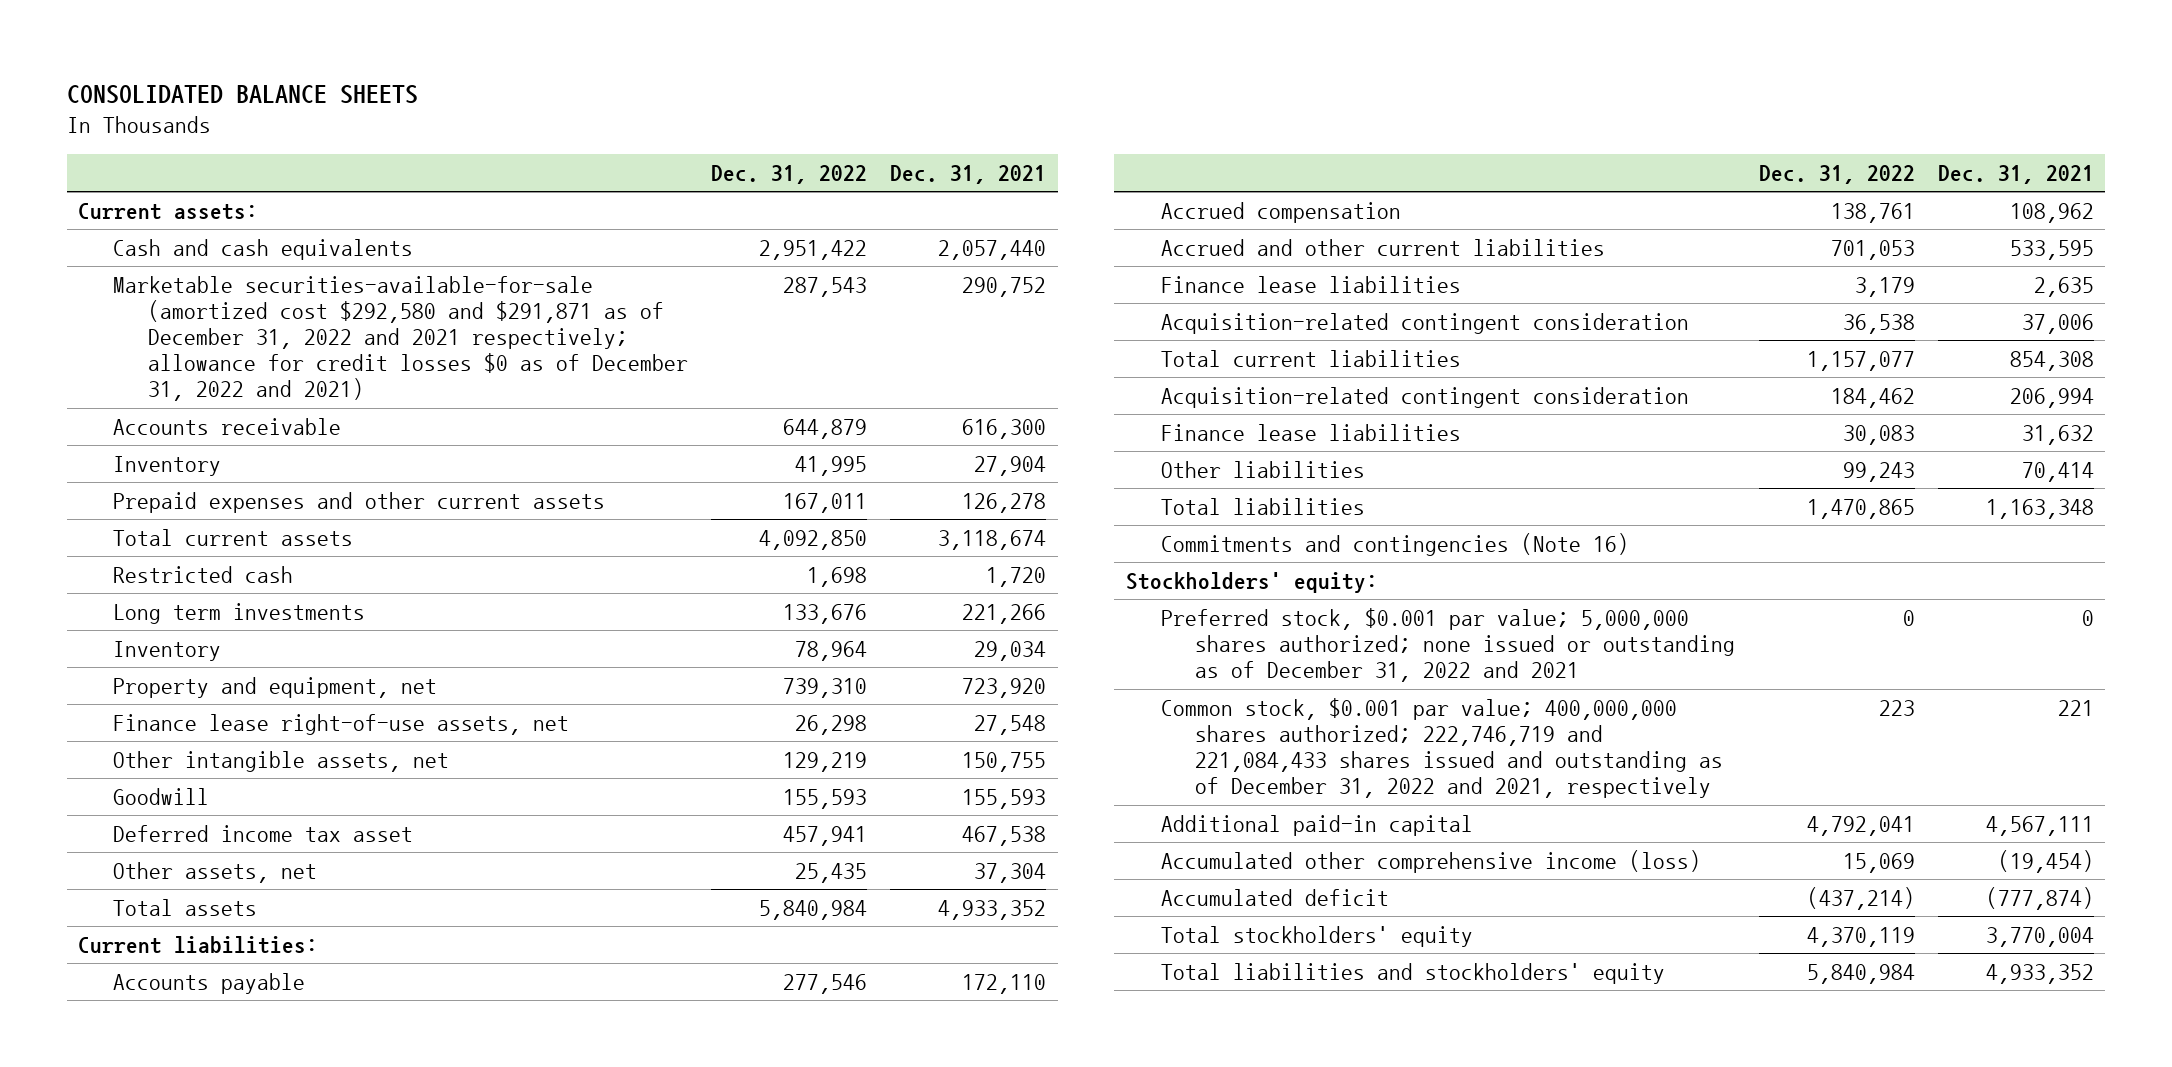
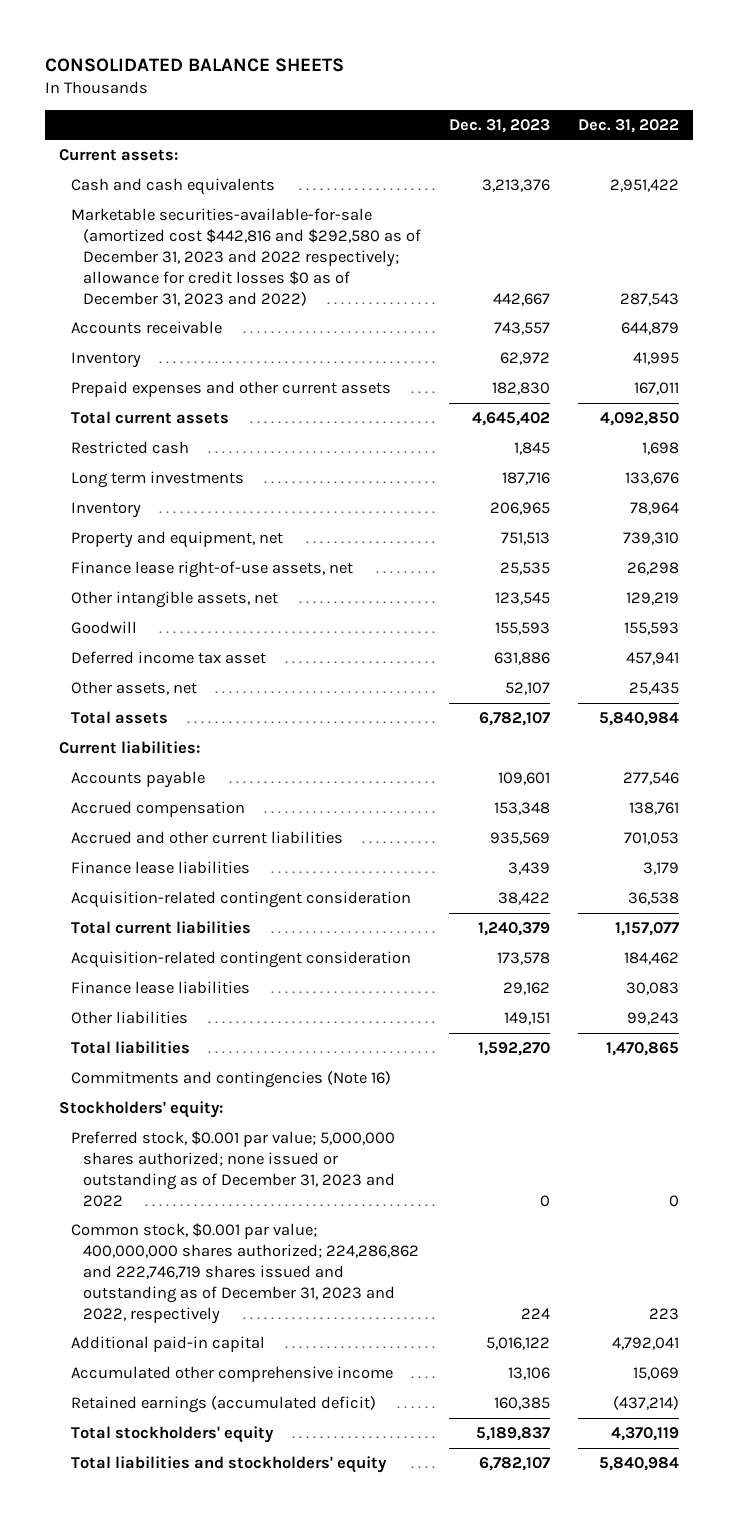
[890,164,1047,184] Dec. 31, 2021 -> none
none -> [449,118,551,133] Dec. 31, 2023
[113,275,689,402] Marketable securities-available-for-sale (amortized cost $292,580 and $291,871 as of December 31, 2022 and 2021 respectively; allowance for credit losses $0 as of December 31, 2022 and 2021) -> [71,207,422,306] Marketable securities-available-for-sale (amortized cost $442,816 and $292,580 as of December 31, 2023 and 2022 respectively; allowance for credit losses $0 as of December 31, 2023 and 2022)
[1160,607,1736,683] Preferred stock, $0.001 par value; 5,000,000 shares authorized; none issued or outstanding as of December 31, 2022 and 2021 -> [71,1130,396,1207] Preferred stock, $0.001 par value; 5,000,000 shares authorized; none issued or outstanding as of December 31, 2023 and 2022
[1160,697,1724,799] Common stock, $0.001 par value; 400,000,000 shares authorized; 222,746,719 and 221,084,433 shares issued and outstanding as of December 31, 2022 and 2021, respectively -> [71,1222,420,1324] Common stock, $0.001 par value; 400,000,000 shares authorized; 224,286,862 and 222,746,719 shares issued and outstanding as of December 31, 2023 and 2022, respectively
[1160,849,1701,873] Accumulated other comprehensive income (loss) -> [71,1365,394,1382] Accumulated other comprehensive income
[1160,888,1389,906] Accumulated deficit -> [71,1395,377,1413] Retained earnings (accumulated deficit)

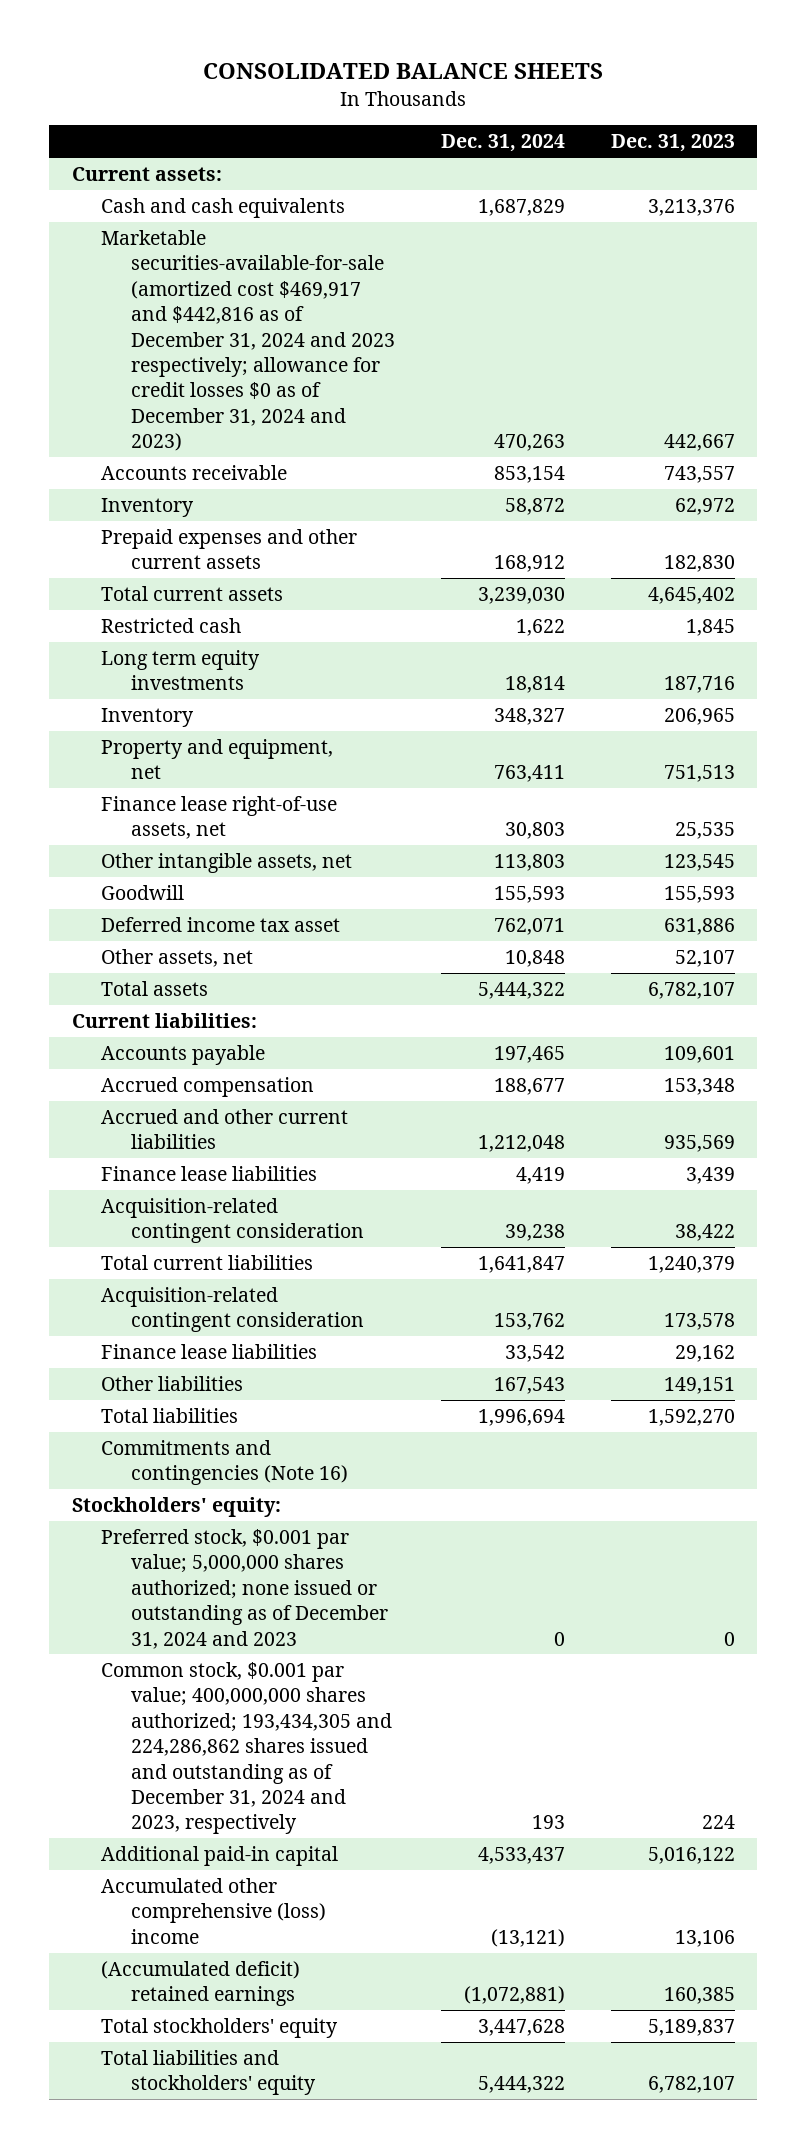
[578,118,680,133] Dec. 31, 2022 -> none
none -> [440,134,565,153] Dec. 31, 2024
[71,207,422,306] Marketable securities-available-for-sale (amortized cost $442,816 and $292,580 as of December 31, 2023 and 2022 respectively; allowance for credit losses $0 as of December 31, 2023 and 2022) -> [101,229,395,452] Marketable securities-available-for-sale (amortized cost $469,917 and $442,816 as of December 31, 2024 and 2023 respectively; allowance for credit losses $0 as of December 31, 2024 and 2023)
[71,470,245,488] Long term investments -> [101,649,261,691] Long term equity investments
[71,1130,396,1207] Preferred stock, $0.001 par value; 5,000,000 shares authorized; none issued or outstanding as of December 31, 2023 and 2022 -> [101,1528,388,1649] Preferred stock, $0.001 par value; 5,000,000 shares authorized; none issued or outstanding as of December 31, 2024 and 2023
[71,1222,420,1324] Common stock, $0.001 par value; 400,000,000 shares authorized; 224,286,862 and 222,746,719 shares issued and outstanding as of December 31, 2023 and 2022, respectively -> [101,1661,392,1835] Common stock, $0.001 par value; 400,000,000 shares authorized; 193,434,305 and 224,286,862 shares issued and outstanding as of December 31, 2024 and 2023, respectively
[71,1365,394,1382] Accumulated other comprehensive income -> [101,1877,326,1944] Accumulated other comprehensive (loss) income
[71,1395,377,1413] Retained earnings (accumulated deficit) -> [101,1960,301,2007] (Accumulated deficit) retained earnings

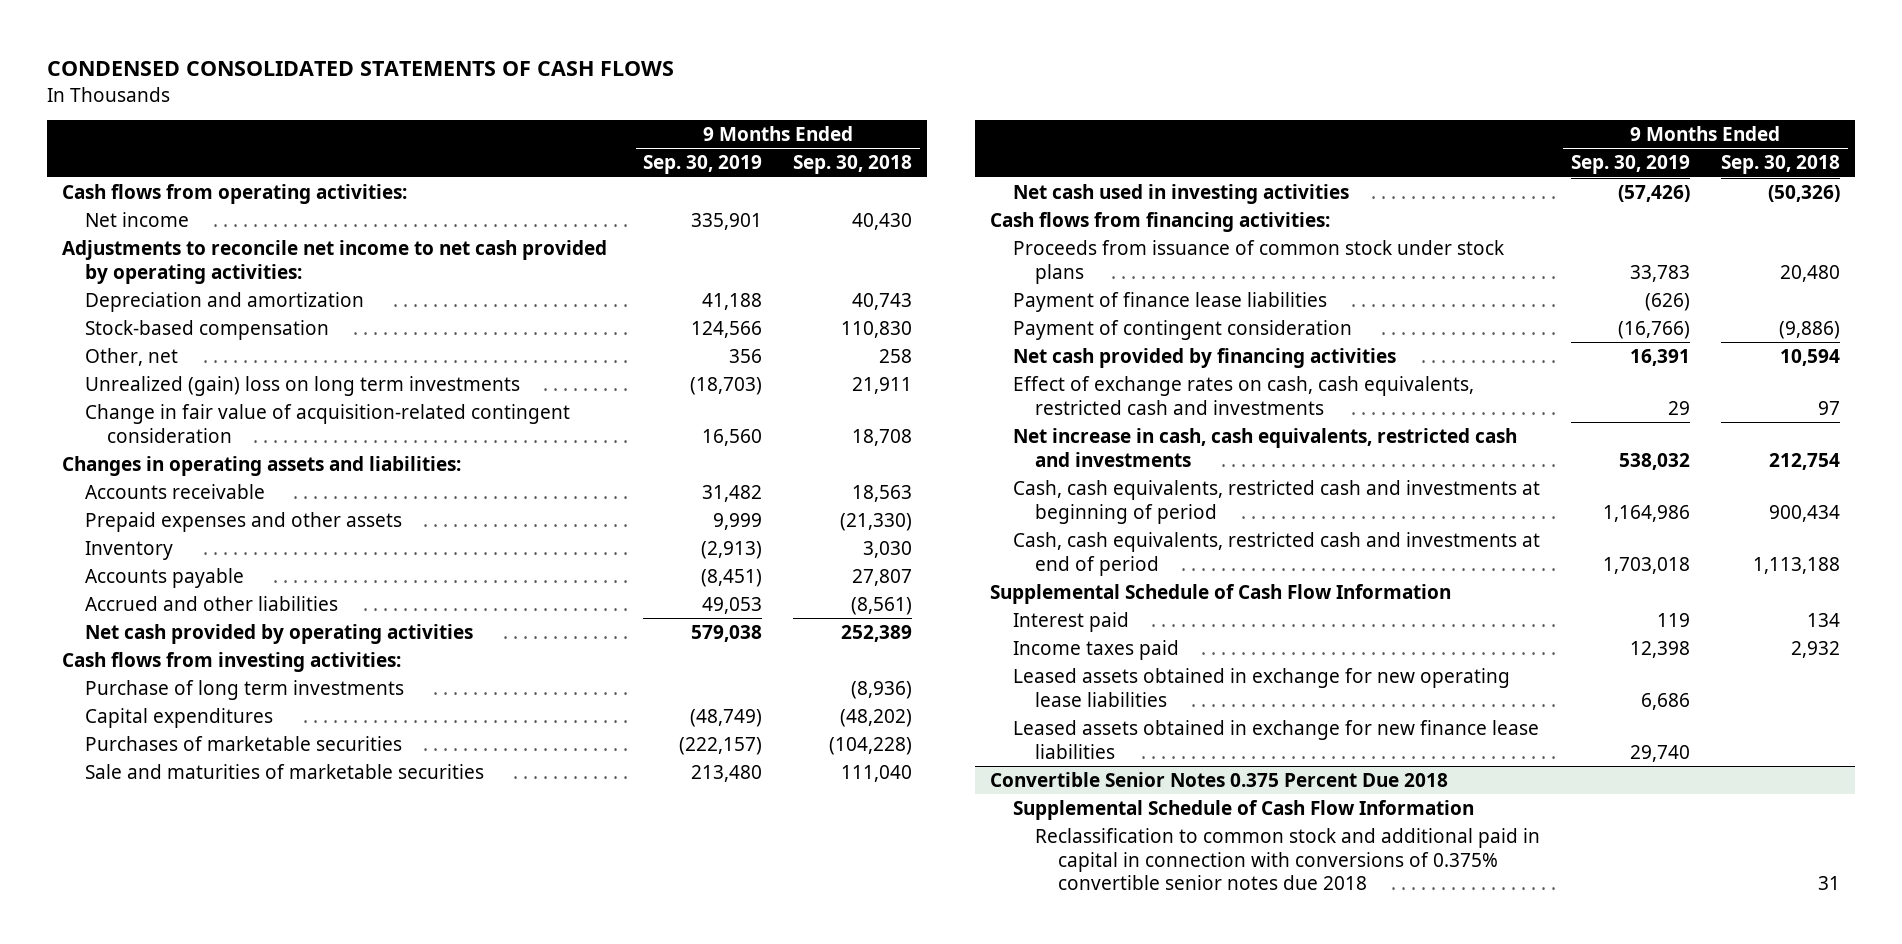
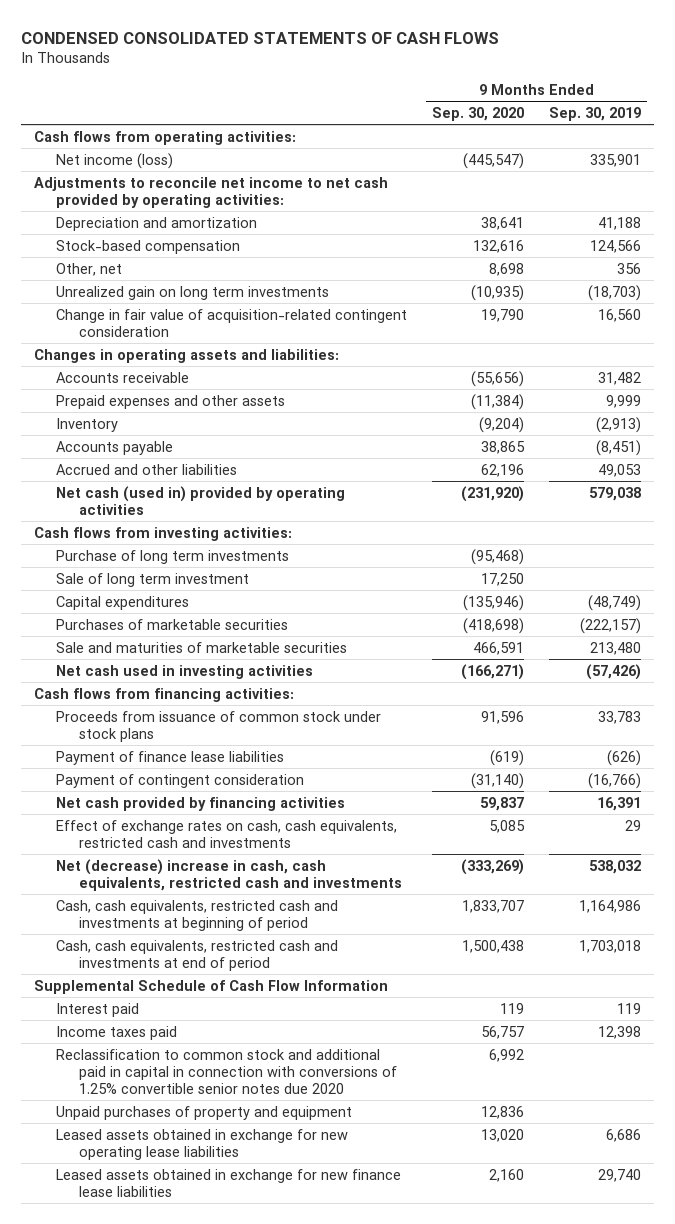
[792,155,912,175] Sep. 30, 2018 -> none
none -> [432,106,525,121] Sep. 30, 2020
[84,211,189,227] Net income -> [56,152,174,169] Net income (loss)
[84,375,520,396] Unrealized (gain) loss on long term investments -> [56,285,330,300] Unrealized gain on long term investments
[84,623,473,644] Net cash provided by operating activities -> [56,485,346,515] Net cash (used in) provided by operating activities
none -> [56,572,250,587] Sale of long term investment
[1012,427,1517,467] Net increase in cash, cash equivalents, restricted cash and investments -> [56,858,403,891] Net (decrease) increase in cash, cash equivalents, restricted cash and investments
none -> [56,1048,398,1094] Reclassification to common stock and additional paid in capital in connection with conversions of 1.25% convertible senior notes due 2020
none -> [56,1105,353,1120] Unpaid purchases of property and equipment
[989,771,1448,787] Convertible Senior Notes 0.375 Percent Due 2018 -> none
[1012,799,1474,820] Supplemental Schedule of Cash Flow Information -> none
[1035,827,1541,891] Reclassification to common stock and additional paid in capital in connection with conversions of 0.375% convertible senior notes due 2018 -> none

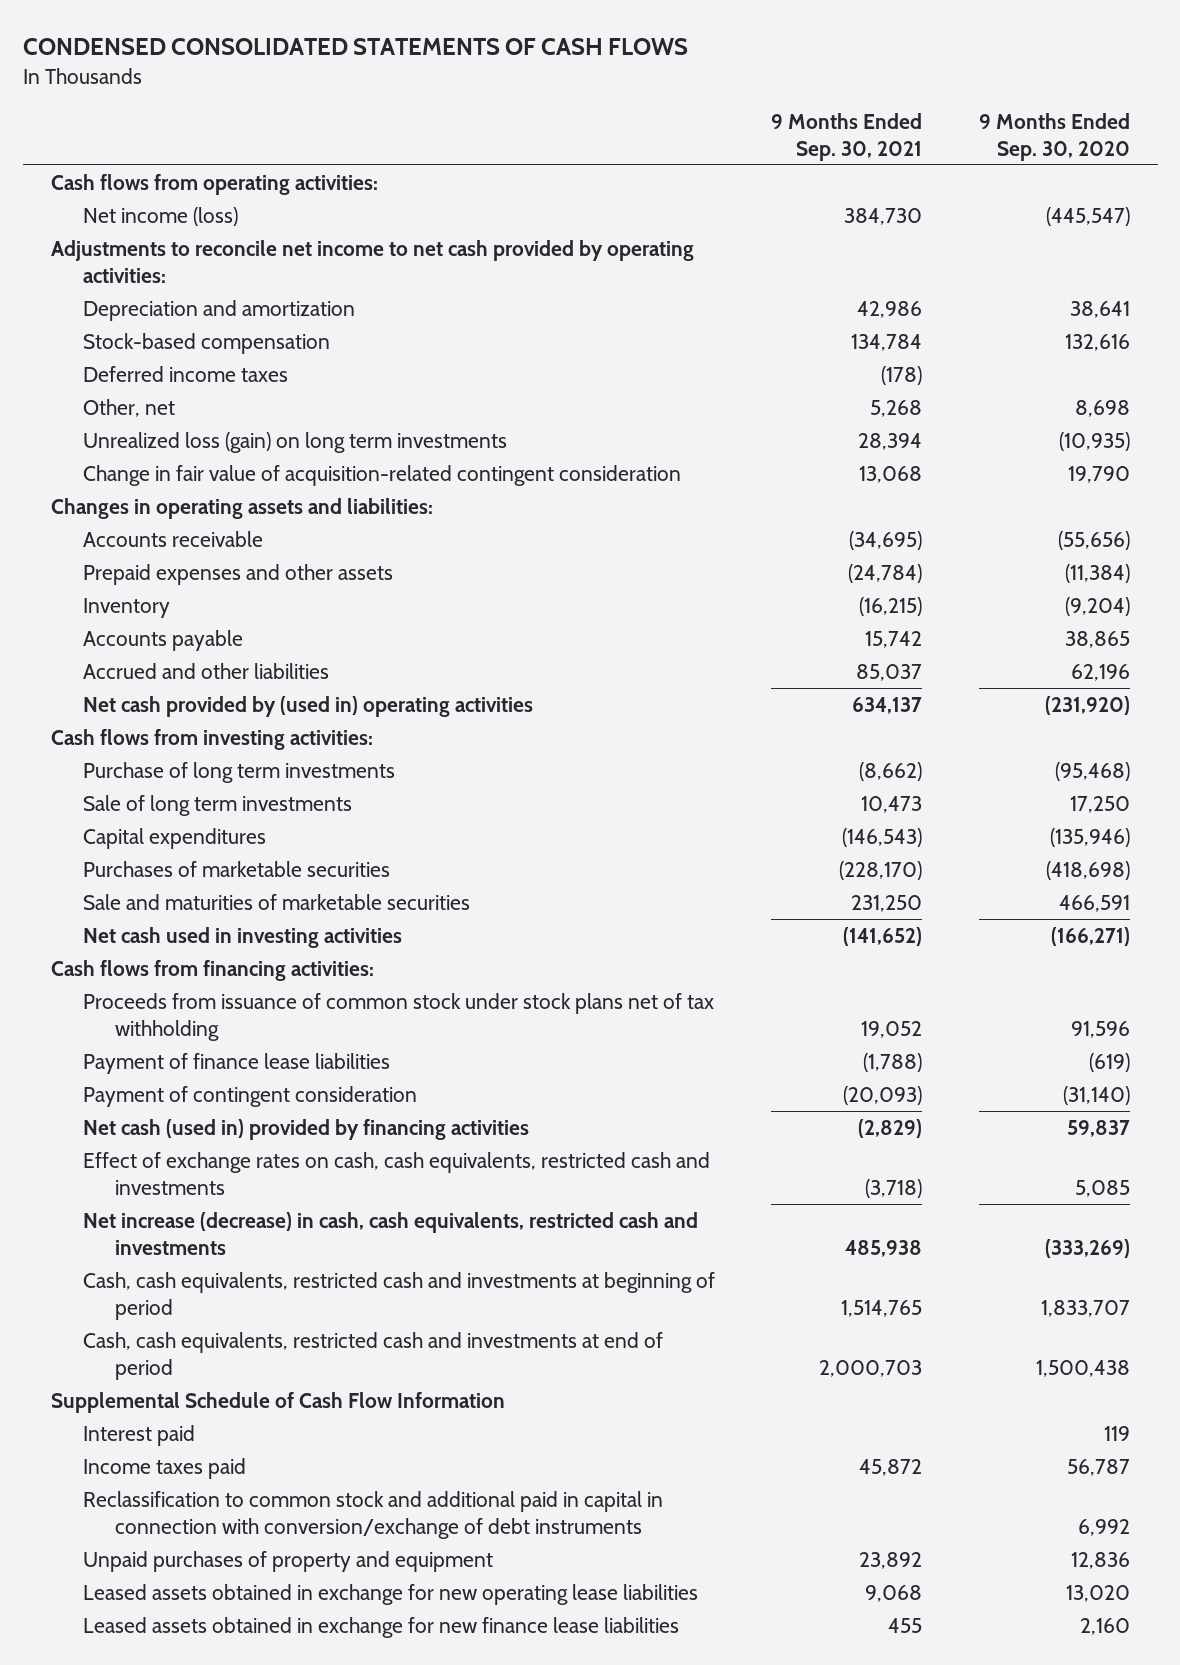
[549,106,642,121] Sep. 30, 2019 -> none
none -> [771,112,923,161] 9 Months Ended Sep. 30, 2021
none -> [82,365,288,382] Deferred income taxes
[56,285,330,300] Unrealized gain on long term investments -> [82,431,507,453] Unrealized loss (gain) on long term investments
[56,485,346,515] Net cash (used in) provided by operating activities -> [82,695,533,717] Net cash provided by (used in) operating activities
[56,572,250,587] Sale of long term investment -> [82,794,352,816] Sale of long term investments
[56,710,382,742] Proceeds from issuance of common stock under stock plans -> [82,992,714,1041] Proceeds from issuance of common stock under stock plans net of tax withholding
[56,796,346,811] Net cash provided by financing activities -> [82,1118,529,1140] Net cash (used in) provided by financing activities
[56,858,403,891] Net (decrease) increase in cash, cash equivalents, restricted cash and investments -> [82,1211,698,1255] Net increase (decrease) in cash, cash equivalents, restricted cash and investments
[481,1025,525,1039] 56,757 -> [1066,1458,1130,1476] 56,787
[56,1048,398,1094] Reclassification to common stock and additional paid in capital in connection with conversions of 1.25% convertible senior notes due 2020 -> [82,1490,663,1539] Reclassification to common stock and additional paid in capital in connection with conversion/exchange of debt instruments

